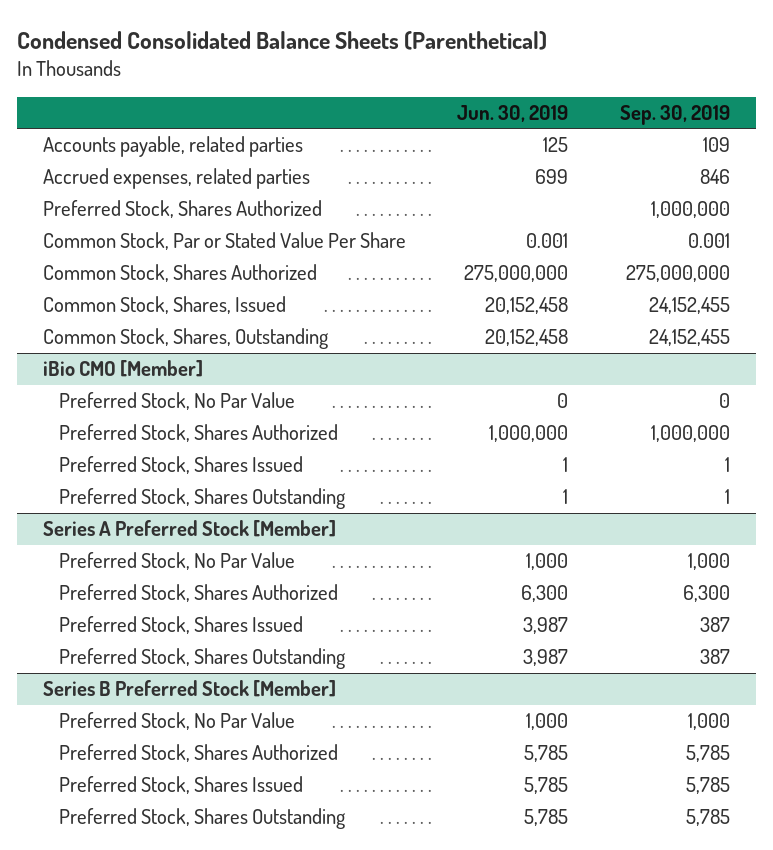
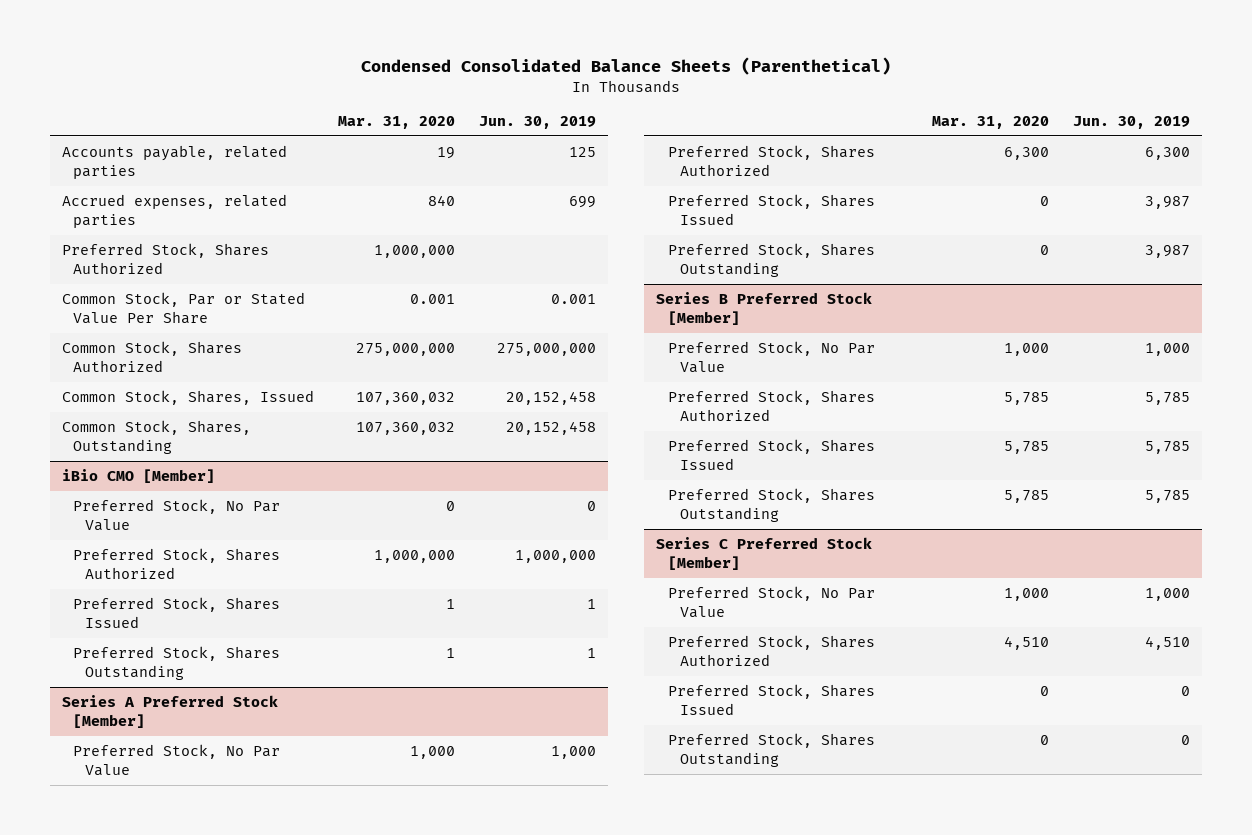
[619,104,730,125] Sep. 30, 2019 -> none
none -> [337,116,455,130] Mar. 31, 2020
none -> [656,536,873,570] Series C Preferred Stock [Member]
none -> [667,585,875,618] Preferred Stock, No Par Value
none -> [667,634,875,666] Preferred Stock, Shares Authorized
none -> [667,683,875,715] Preferred Stock, Shares Issued
none -> [667,732,875,767] Preferred Stock, Shares Outstanding

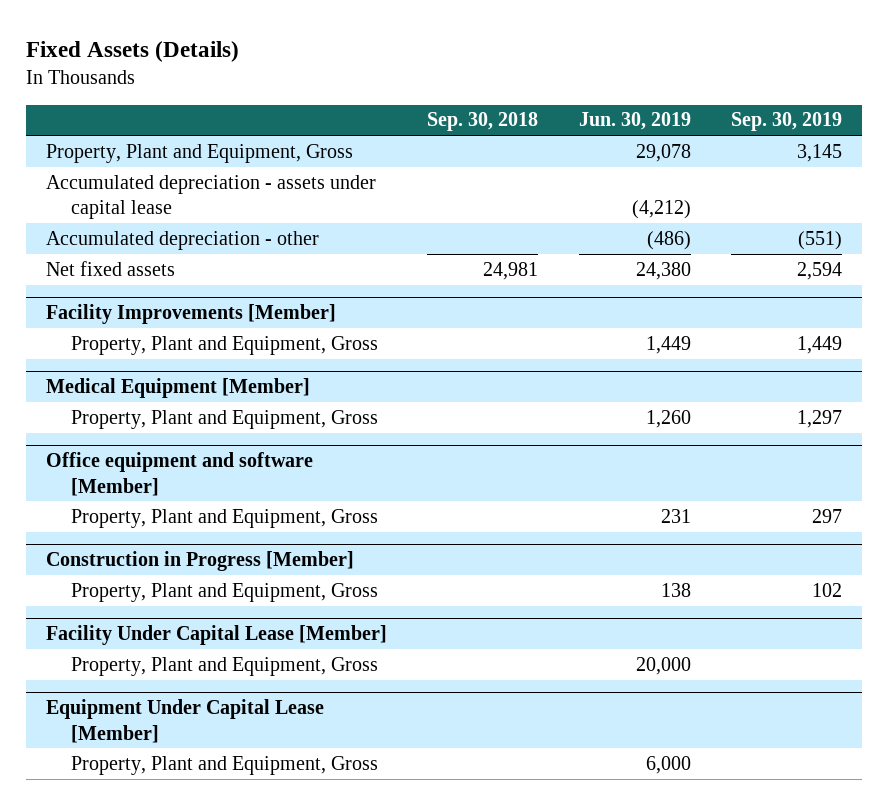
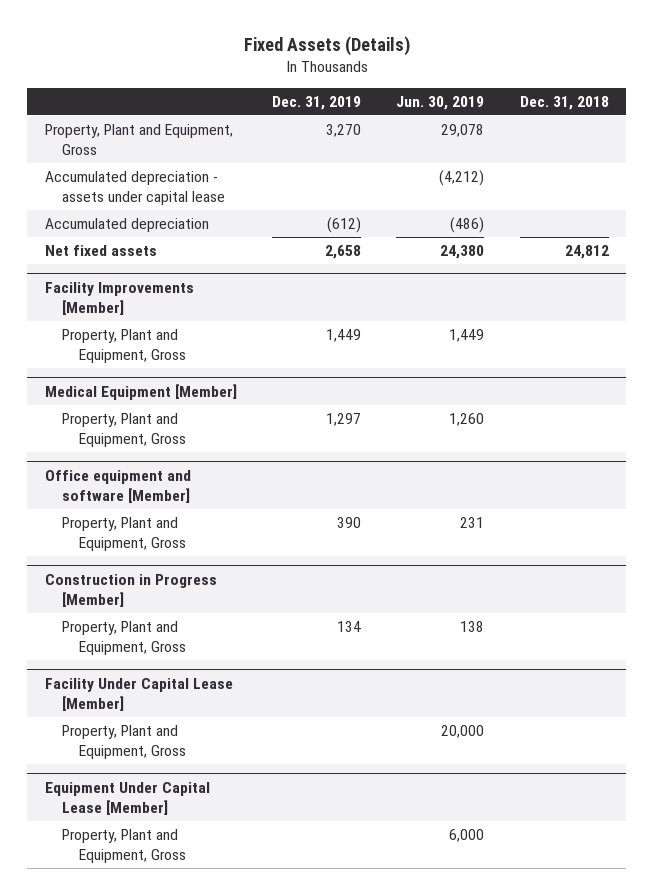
[427,112,539,132] Sep. 30, 2018 -> none
[730,112,842,132] Sep. 30, 2019 -> none
none -> [272,95,362,110] Dec. 31, 2019
none -> [519,95,609,110] Dec. 31, 2018
[46,230,320,250] Accumulated depreciation - other -> [44,218,209,233] Accumulated depreciation

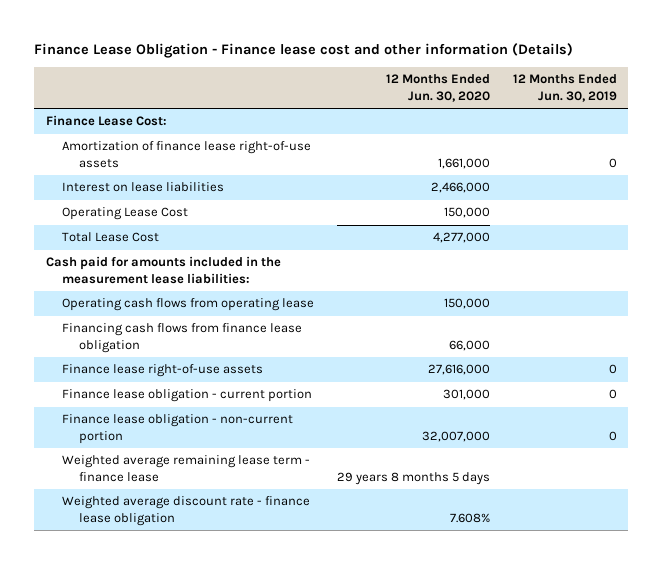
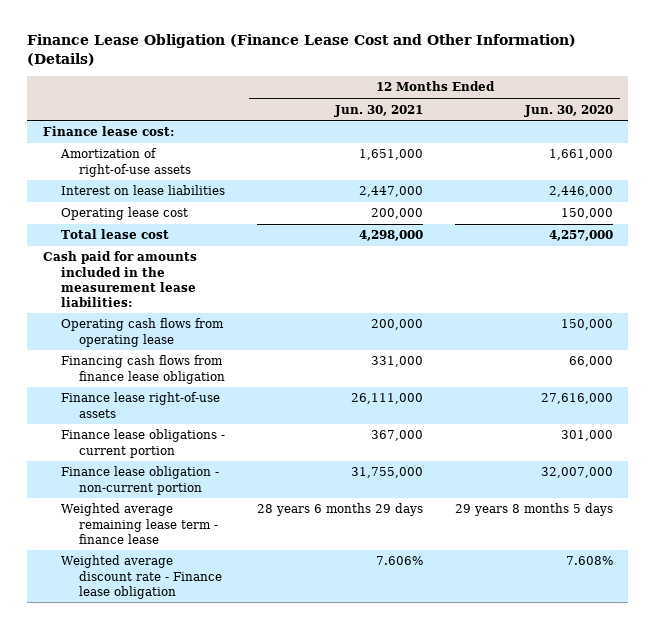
[34,43,574,59] Finance Lease Obligation - Finance lease cost and other information (Details) -> [26,34,576,66] Finance Lease Obligation (Finance Lease Cost and Other Information) (Details)
[512,74,617,102] 12 Months Ended Jun. 30, 2019 -> none
none -> [333,104,423,117] Jun. 30, 2021
[45,115,167,127] Finance Lease Cost: -> [42,126,174,137] Finance lease cost:
[62,141,312,168] Amortization of finance lease right-of-use assets -> [59,148,191,177] Amortization of right-of-use assets
[431,182,491,194] 2,466,000 -> [548,186,613,198] 2,446,000
[62,207,189,221] Operating Lease Cost -> [60,207,188,221] Operating lease cost
[62,232,160,243] Total Lease Cost -> [60,229,169,240] Total lease cost
[433,232,491,244] 4,277,000 -> [548,230,613,242] 4,257,000
[62,389,313,403] Finance lease obligation - current portion -> [60,429,225,458] Finance lease obligations - current portion
[62,496,311,526] Weighted average discount rate - finance lease obligation -> [60,555,222,599] Weighted average discount rate - Finance lease obligation

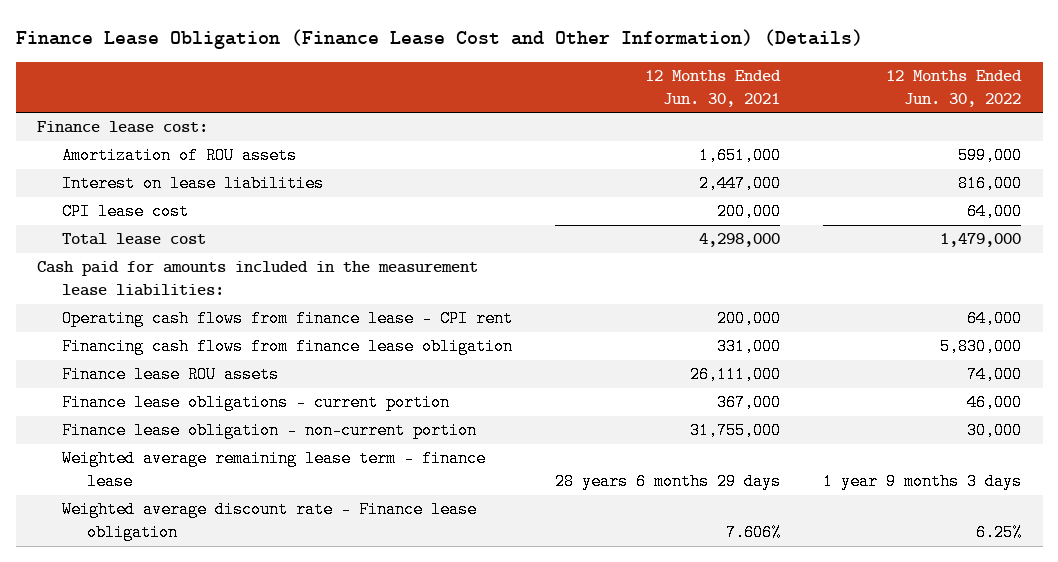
[523,104,613,117] Jun. 30, 2020 -> none
none -> [886,69,1023,108] 12 Months Ended Jun. 30, 2022
[59,148,191,177] Amortization of right-of-use assets -> [62,147,298,165] Amortization of ROU assets
[60,207,188,221] Operating lease cost -> [62,203,190,221] CPI lease cost
[60,318,224,347] Operating cash flows from operating lease -> [62,310,514,328] Operating cash flows from finance lease - CPI rent
[60,392,220,418] Finance lease right-of-use assets -> [62,366,280,384] Finance lease ROU assets

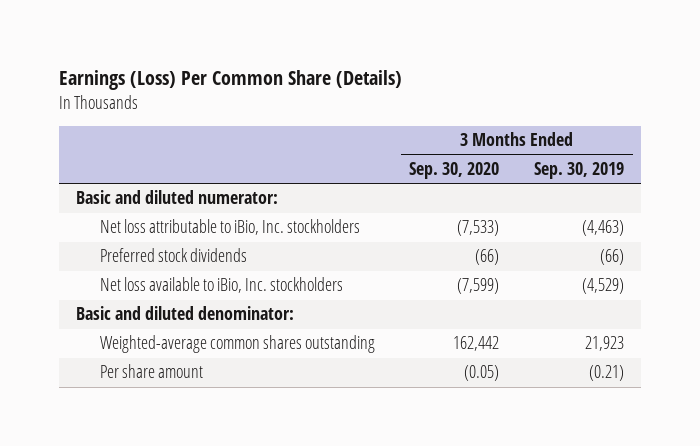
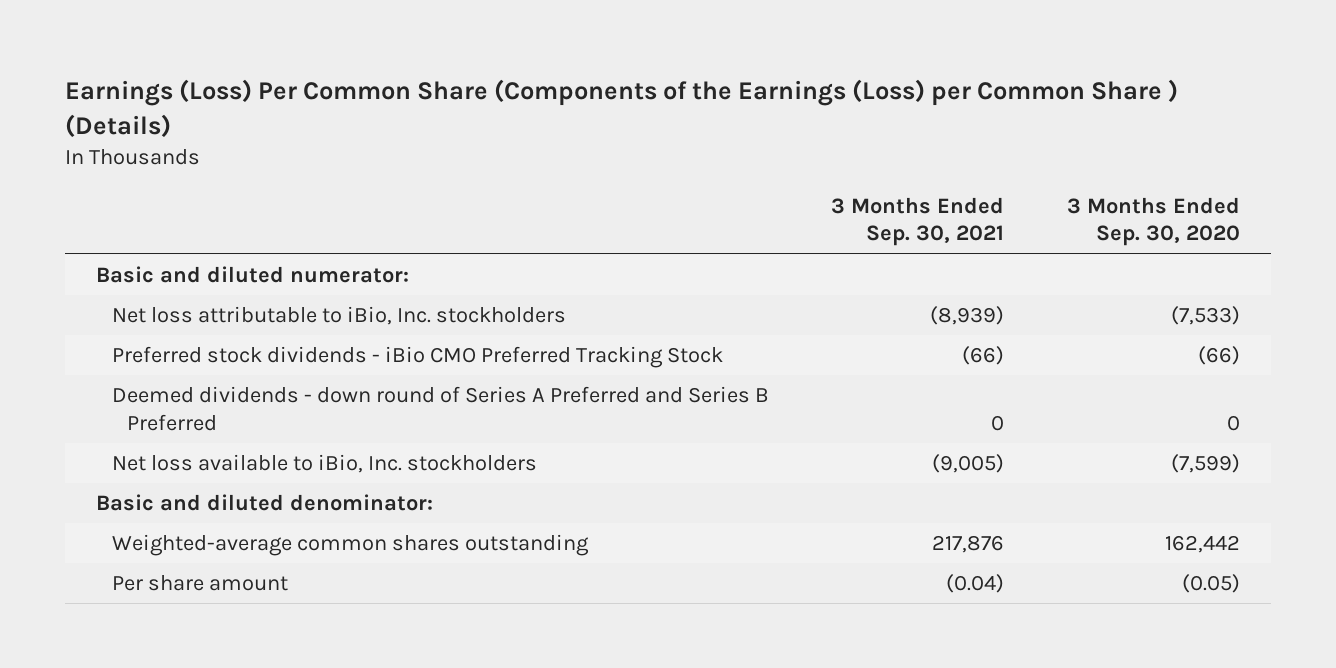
[58,70,402,91] Earnings (Loss) Per Common Share (Details) -> [65,79,1179,138] Earnings (Loss) Per Common Share (Components of the Earnings (Loss) per Common Share ) (Details)
[534,161,625,179] Sep. 30, 2019 -> none
none -> [831,196,1005,247] 3 Months Ended Sep. 30, 2021
[99,248,247,263] Preferred stock dividends -> [111,346,723,369] Preferred stock dividends - iBio CMO Preferred Tracking Stock
none -> [111,386,769,431] Deemed dividends - down round of Series A Preferred and Series B Preferred

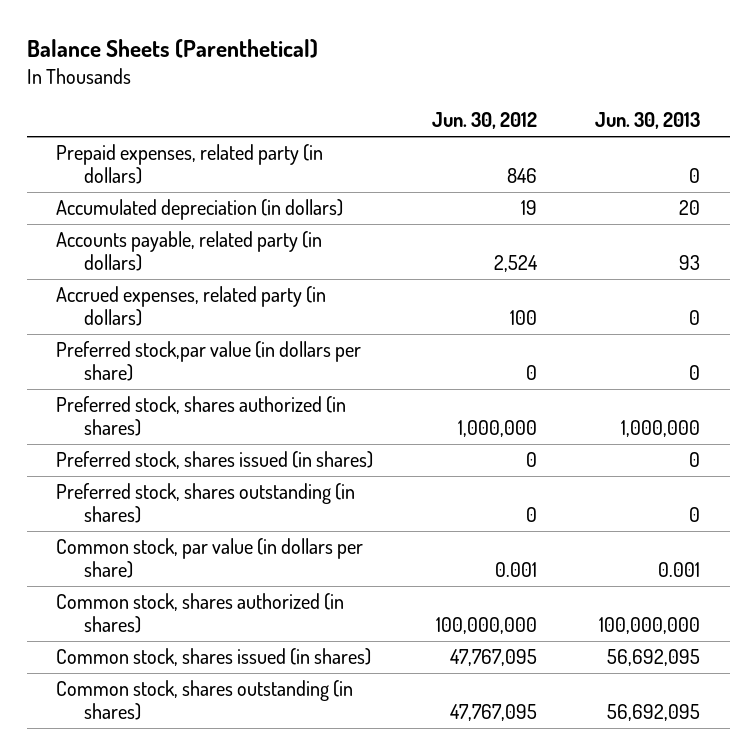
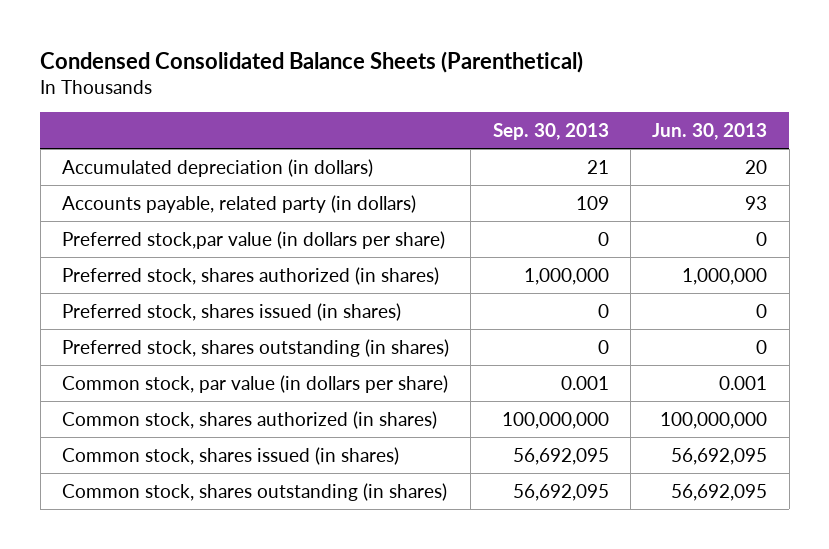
[26,39,318,59] Balance Sheets (Parenthetical) -> [40,50,584,73] Condensed Consolidated Balance Sheets (Parenthetical)
[431,112,537,130] Jun. 30, 2012 -> none
none -> [492,122,609,140] Sep. 30, 2013
[55,144,323,185] Prepaid expenses, related party (in dollars) -> none
[55,286,326,327] Accrued expenses, related party (in dollars) -> none

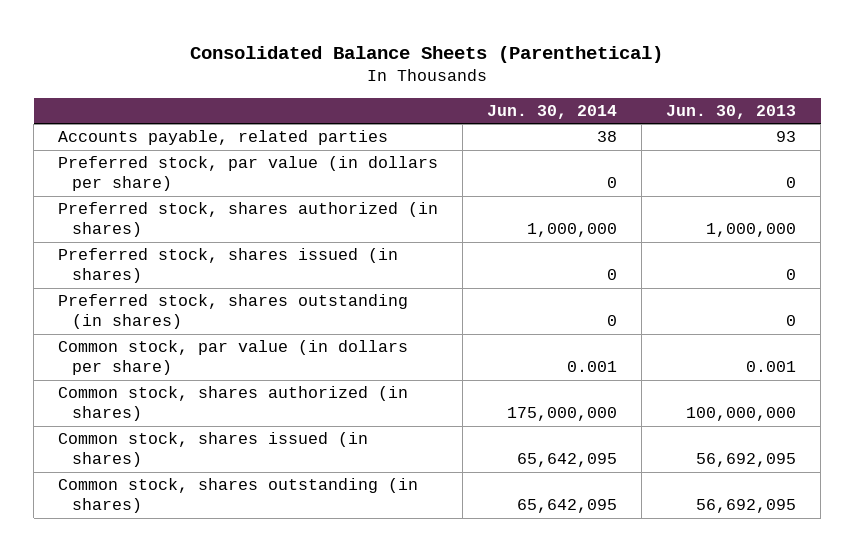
[40,50,584,73] Condensed Consolidated Balance Sheets (Parenthetical) -> [190,46,664,64] Consolidated Balance Sheets (Parenthetical)
[492,122,609,140] Sep. 30, 2013 -> none
none -> [487,104,618,119] Jun. 30, 2014
[61,158,373,177] Accumulated depreciation (in dollars) -> none
[61,194,416,213] Accounts payable, related party (in dollars) -> [58,130,389,146] Accounts payable, related parties
[61,230,445,249] Preferred stock,par value (in dollars per share) -> [58,156,439,192] Preferred stock, par value (in dollars per share)

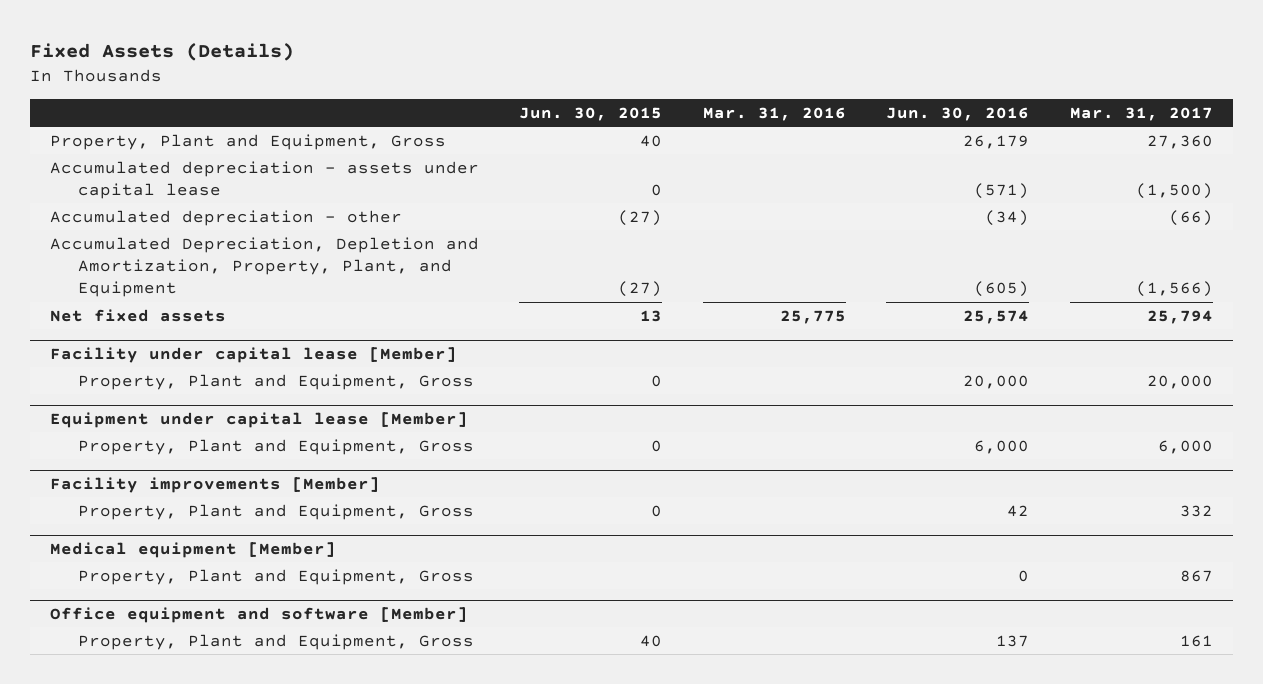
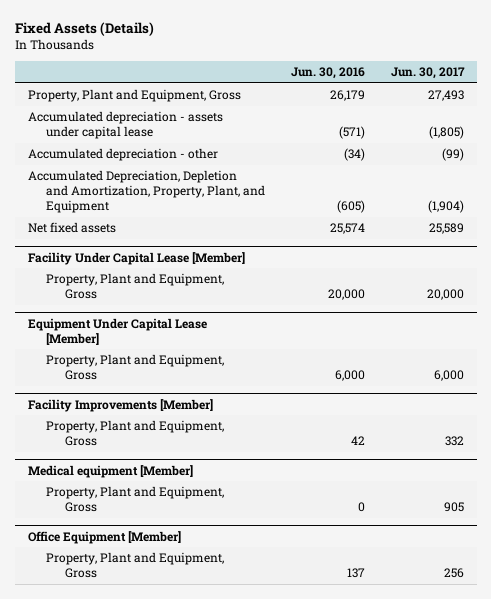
[519,106,663,121] Jun. 30, 2015 -> none
[702,106,846,121] Mar. 31, 2016 -> none
[1069,106,1213,121] Mar. 31, 2017 -> none
none -> [390,67,465,80] Jun. 30, 2017
[49,346,457,363] Facility under capital lease [Member] -> [27,251,245,265] Facility Under Capital Lease [Member]
[49,411,468,428] Equipment under capital lease [Member] -> [27,317,207,345] Equipment Under Capital Lease [Member]
[49,476,380,493] Facility improvements [Member] -> [27,398,213,412] Facility Improvements [Member]
[49,606,468,623] Office equipment and software [Member] -> [27,530,181,544] Office Equipment [Member]

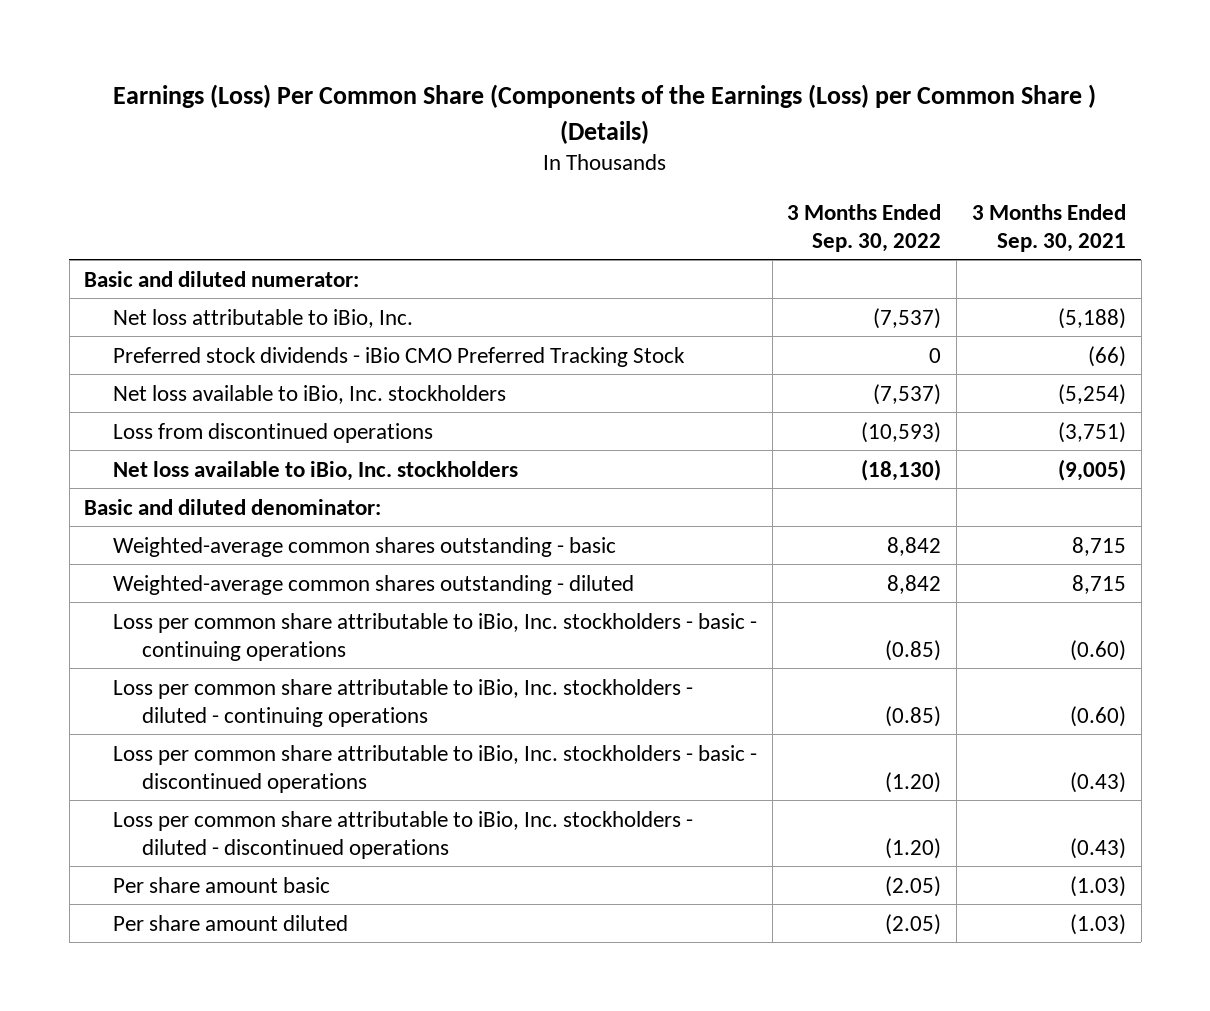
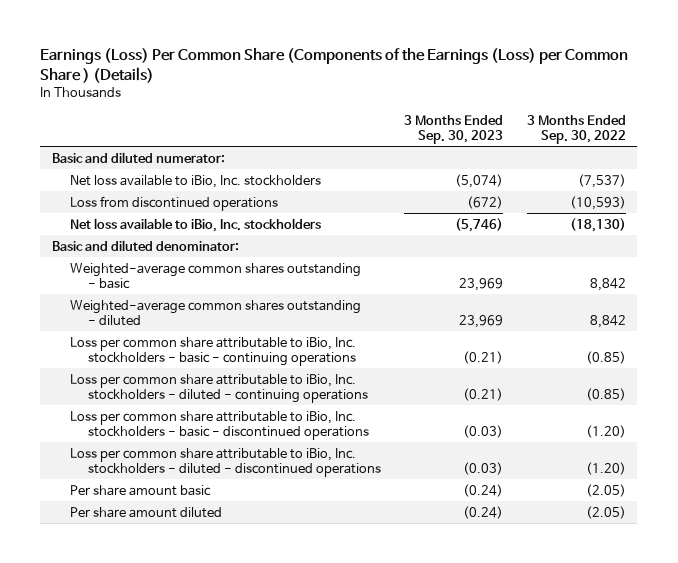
[972,203,1127,252] 3 Months Ended Sep. 30, 2021 -> none
none -> [404,115,504,145] 3 Months Ended Sep. 30, 2023
[112,308,413,328] Net loss attributable to iBio, Inc. -> none
[112,346,685,367] Preferred stock dividends - iBio CMO Preferred Tracking Stock -> none

